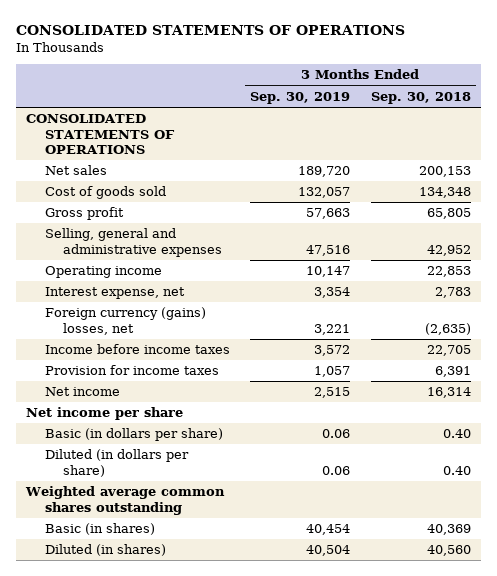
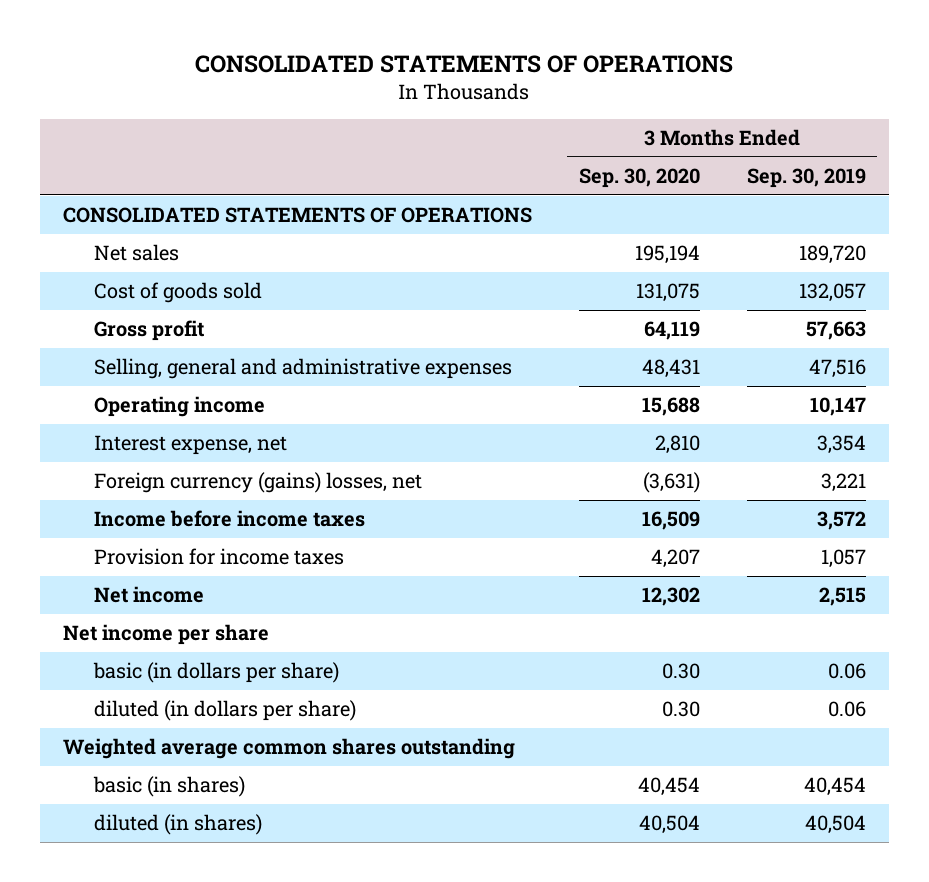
[370,91,471,104] Sep. 30, 2018 -> none
none -> [578,167,700,188] Sep. 30, 2020
[44,428,223,442] Basic (in dollars per share) -> [93,662,340,684] basic (in dollars per share)
[44,449,189,477] Diluted (in dollars per share) -> [94,700,357,722] diluted (in dollars per share)
[44,523,155,536] Basic (in shares) -> [93,776,246,798] basic (in shares)
[44,544,166,557] Diluted (in shares) -> [94,814,263,836] diluted (in shares)

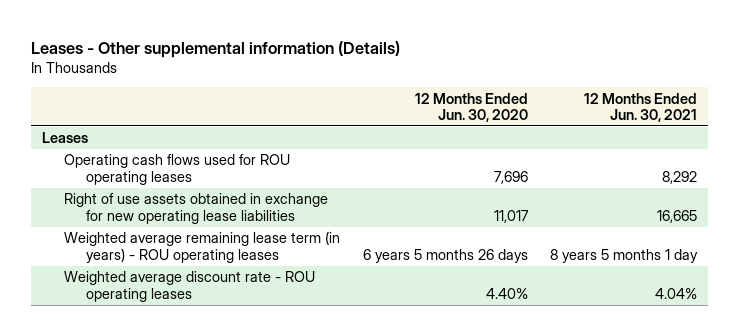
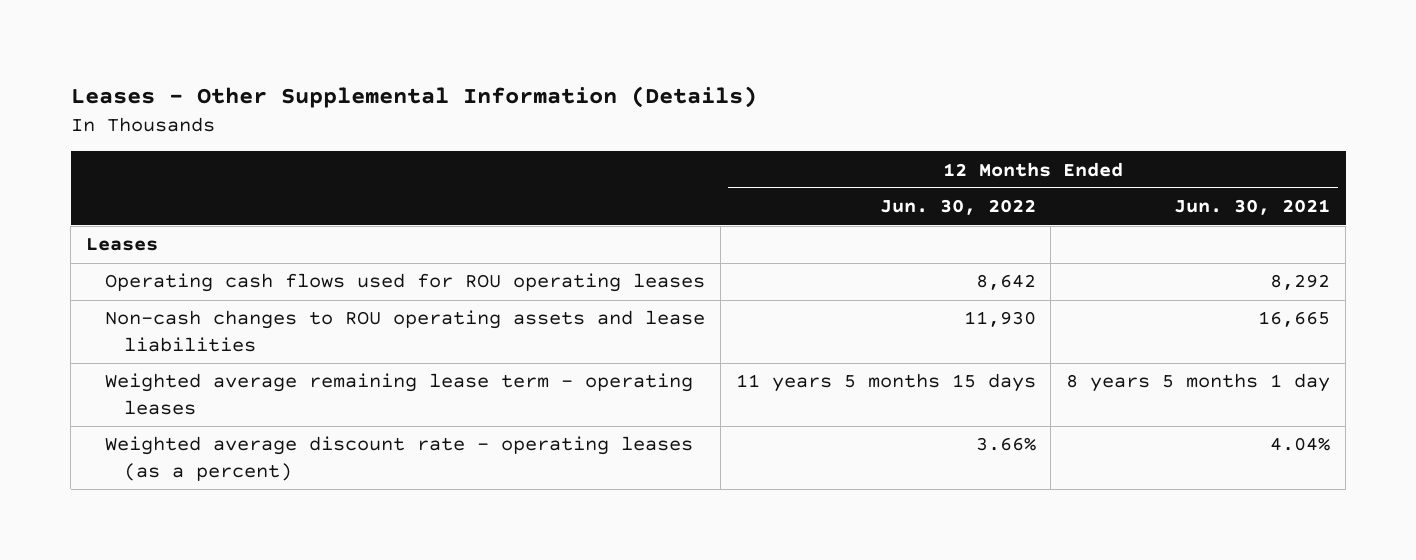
[31,40,401,58] Leases - Other supplemental information (Details) -> [70,85,757,108] Leases - Other Supplemental Information (Details)
[414,92,528,123] 12 Months Ended Jun. 30, 2020 -> none
none -> [879,199,1036,216] Jun. 30, 2022
[64,193,329,224] Right of use assets obtained in exchange for new operating lease liabilities -> [104,310,705,352] Non-cash changes to ROU operating assets and lease liabilities
[64,231,341,263] Weighted average remaining lease term (in years) - ROU operating leases -> [104,373,693,415] Weighted average remaining lease term - operating leases
[64,271,316,302] Weighted average discount rate - ROU operating leases -> [104,436,693,481] Weighted average discount rate - operating leases (as a percent)

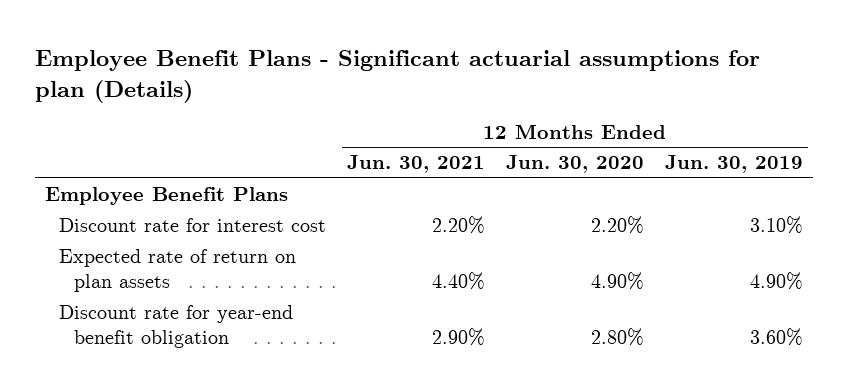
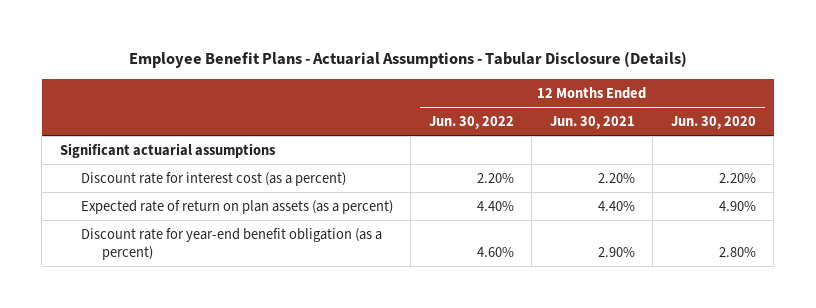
[34,49,760,103] Employee Benefit Plans - Significant actuarial assumptions for plan (Details) -> [128,51,687,69] Employee Benefit Plans - Actuarial Assumptions - Tabular Disclosure (Details)
[664,155,803,174] Jun. 30, 2019 -> none
none -> [428,115,514,129] Jun. 30, 2022
[45,187,289,206] Employee Benefit Plans -> none
none -> [59,142,276,158] Significant actuarial assumptions
[59,218,327,233] Discount rate for interest cost -> [80,171,346,186] Discount rate for interest cost (as a percent)
[59,249,297,293] Expected rate of return on plan assets -> [80,199,393,214] Expected rate of return on plan assets (as a percent)
[59,305,294,349] Discount rate for year-end benefit obligation -> [80,227,382,260] Discount rate for year-end benefit obligation (as a percent)

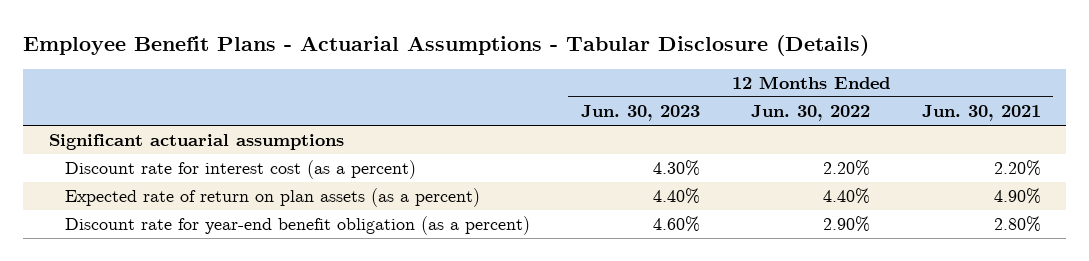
[670,115,756,129] Jun. 30, 2020 -> none
none -> [581,105,701,122] Jun. 30, 2023
[597,200,635,211] 4.40% -> [993,188,1041,205] 4.90%
[476,246,514,257] 4.60% -> [823,216,871,233] 2.90%
[597,246,635,257] 2.90% -> [993,216,1041,233] 2.80%

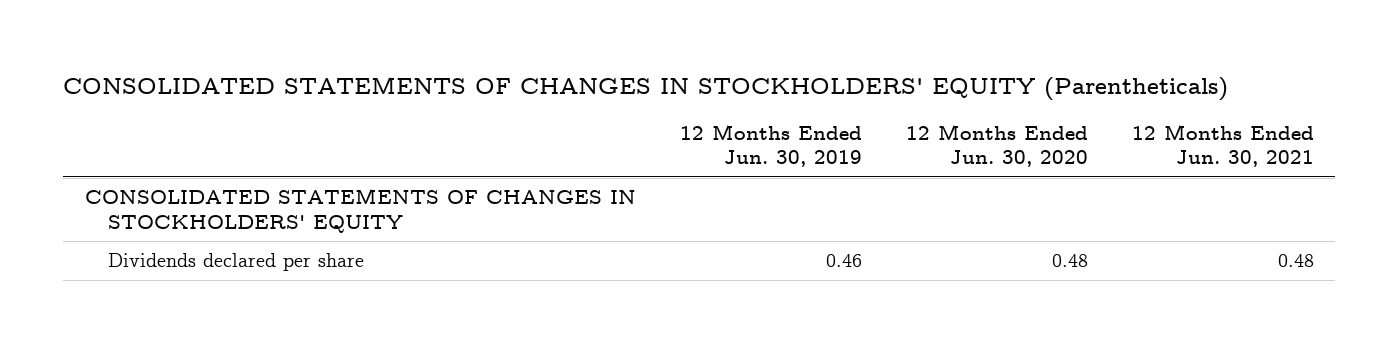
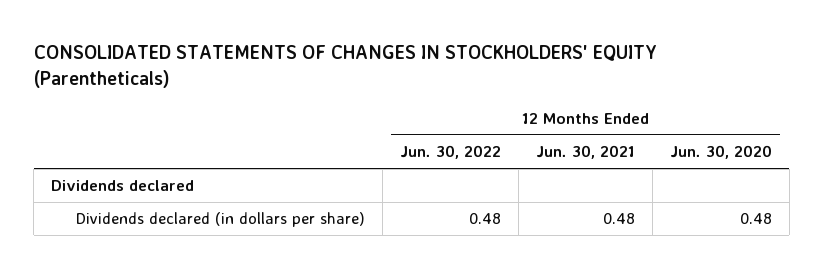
[679,123,862,167] 12 Months Ended Jun. 30, 2019 -> none
none -> [400,144,502,159] Jun. 30, 2022
[85,188,637,233] CONSOLIDATED STATEMENTS OF CHANGES IN STOCKHOLDERS' EQUITY -> none
none -> [51,180,195,192] Dividends declared
[108,253,365,272] Dividends declared per share -> [76,212,366,228] Dividends declared (in dollars per share)

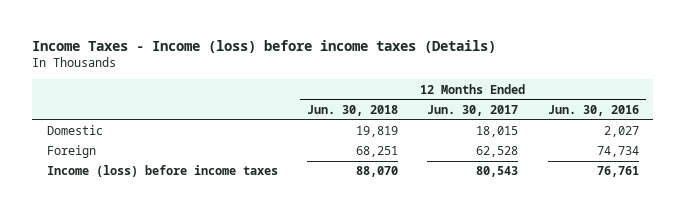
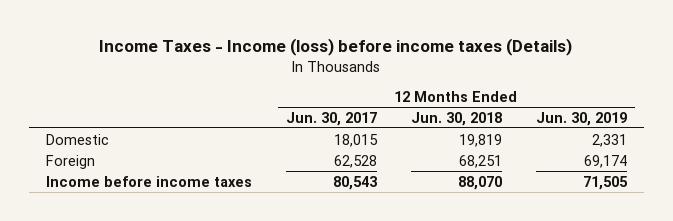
[547,104,639,116] Jun. 30, 2016 -> none
none -> [535,111,627,126] Jun. 30, 2019
[46,165,278,178] Income (loss) before income taxes -> [46,175,253,187] Income before income taxes

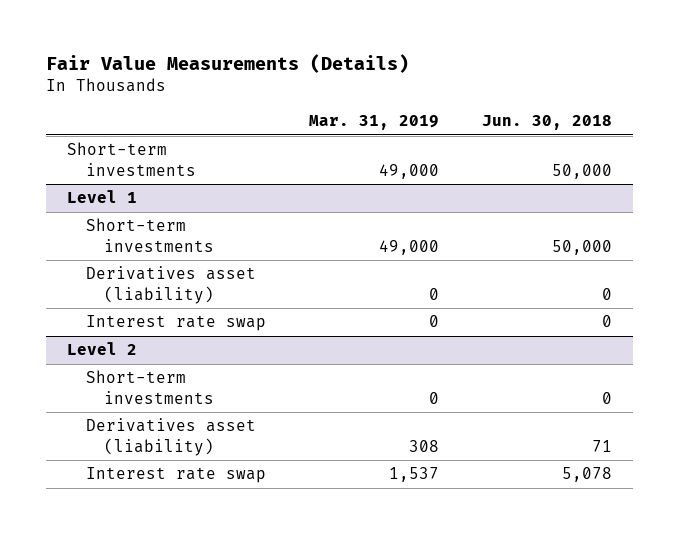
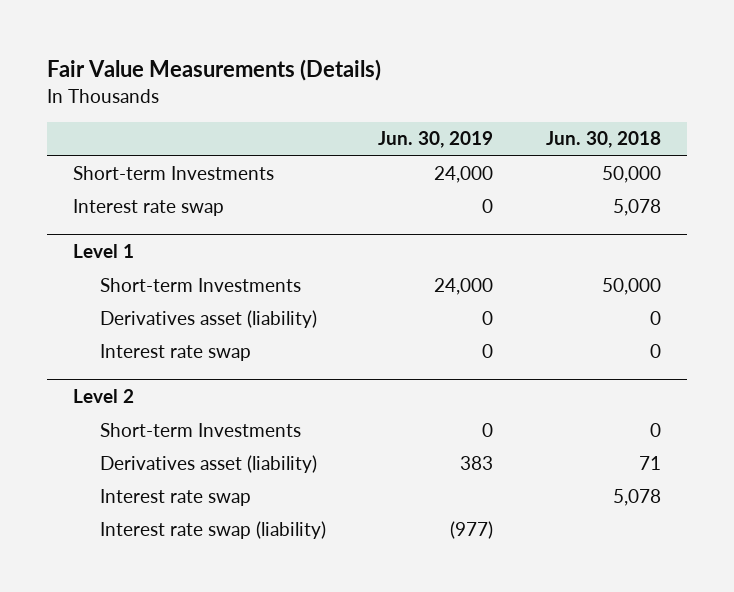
[308,115,439,131] Mar. 31, 2019 -> none
none -> [378,131,494,149] Jun. 30, 2019
[67,142,196,176] Short-term investments -> [73,165,275,180] Short-term Investments
none -> [73,198,225,216] Interest rate swap
[85,218,215,252] Short-term investments -> [100,277,302,292] Short-term Investments
[85,370,215,404] Short-term investments -> [100,422,302,437] Short-term Investments
none -> [100,520,327,539] Interest rate swap (liability)

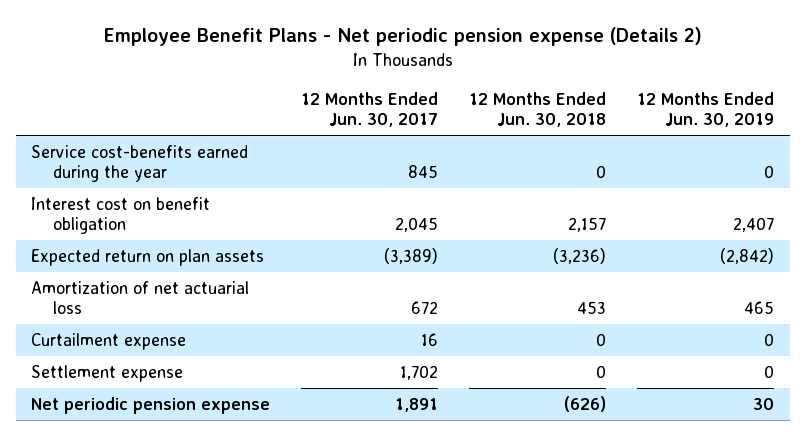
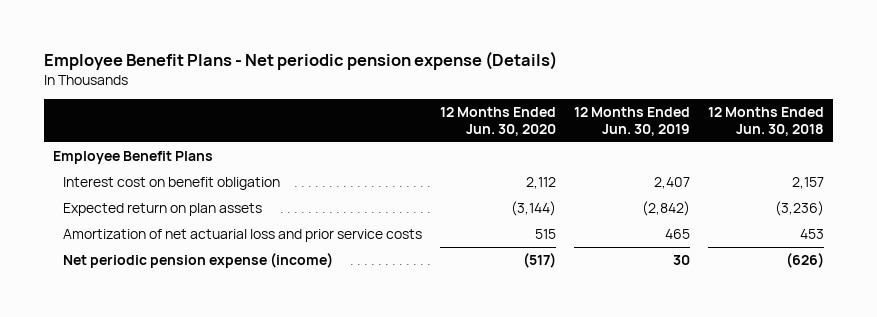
[103,27,702,47] Employee Benefit Plans - Net periodic pension expense (Details 2) -> [43,50,557,70] Employee Benefit Plans - Net periodic pension expense (Details)
[301,91,439,127] 12 Months Ended Jun. 30, 2017 -> none
none -> [440,107,557,137] 12 Months Ended Jun. 30, 2020
[31,144,249,182] Service cost-benefits earned during the year -> none
none -> [52,150,213,164] Employee Benefit Plans
[31,332,187,350] Curtailment expense -> none
[31,364,184,382] Settlement expense -> none
[31,280,250,314] Amortization of net actuarial loss -> [63,228,423,242] Amortization of net actuarial loss and prior service costs
[31,396,271,414] Net periodic pension expense -> [63,252,334,268] Net periodic pension expense (income)

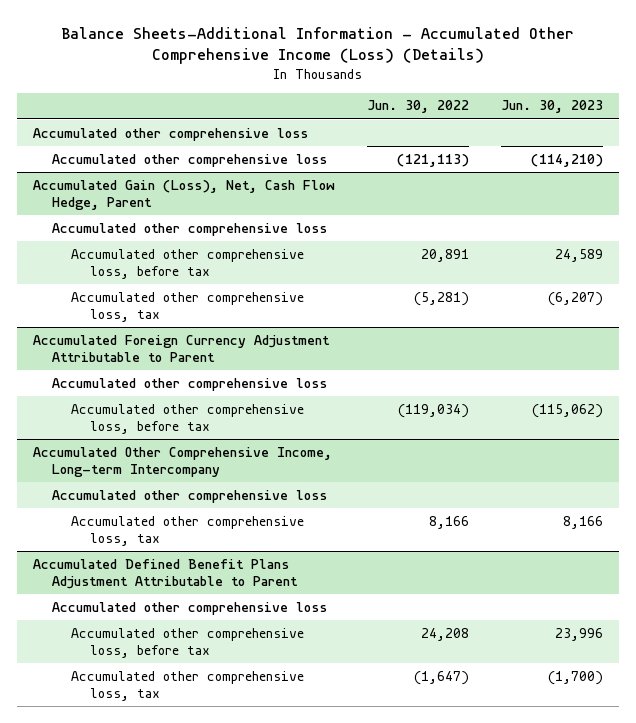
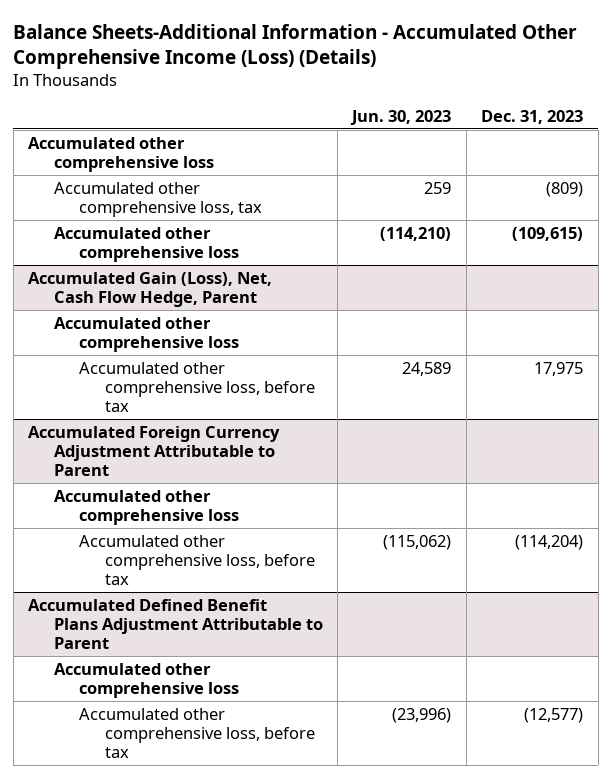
[367,100,470,114] Jun. 30, 2022 -> none
none -> [481,109,584,124] Dec. 31, 2023
none -> [53,181,263,218] Accumulated other comprehensive loss, tax
[71,291,305,322] Accumulated other comprehensive loss, tax -> none
[33,446,333,477] Accumulated Other Comprehensive Income, Long-term Intercompany -> none
[52,489,328,503] Accumulated other comprehensive loss -> none
[71,515,305,546] Accumulated other comprehensive loss, tax -> none
[71,670,305,701] Accumulated other comprehensive loss, tax -> none
[555,627,604,641] 23,996 -> [392,707,452,723] (23,996)

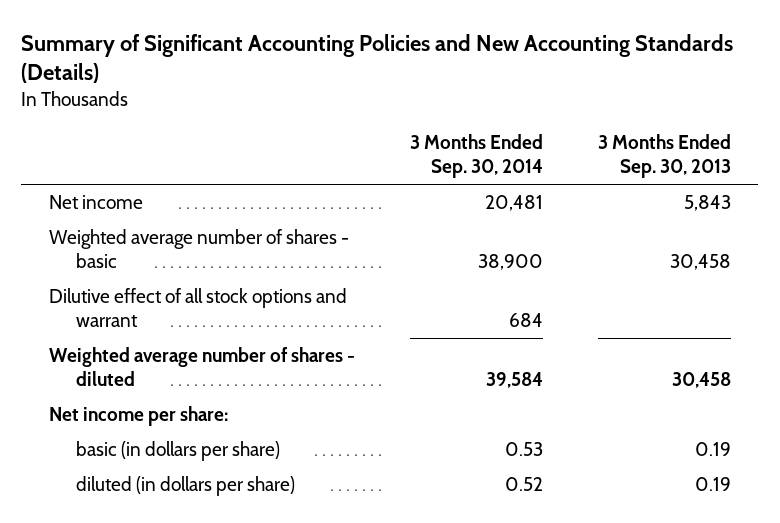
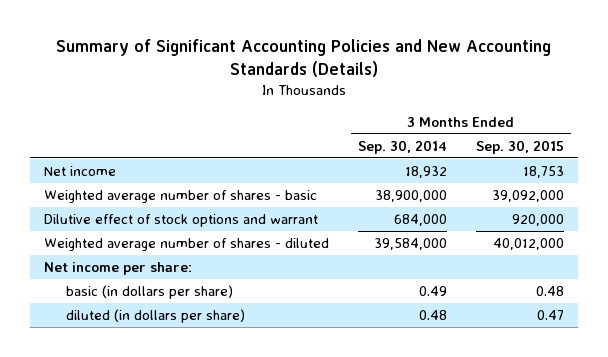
[597,134,731,179] 3 Months Ended Sep. 30, 2013 -> none
none -> [476,139,565,154] Sep. 30, 2015
[484,195,543,212] 20,481 -> [405,165,448,178] 18,932
[477,254,543,271] 38,900 -> [375,189,448,202] 38,900,000
[48,288,347,328] Dilutive effect of all stock options and warrant -> [44,213,319,227] Dilutive effect of stock options and warrant
[508,313,543,328] 684 -> [394,213,448,226] 684,000
[485,372,543,389] 39,584 -> [374,237,448,250] 39,584,000
[504,442,543,457] 0.53 -> [419,285,448,296] 0.49
[504,477,543,492] 0.52 -> [419,309,448,320] 0.48

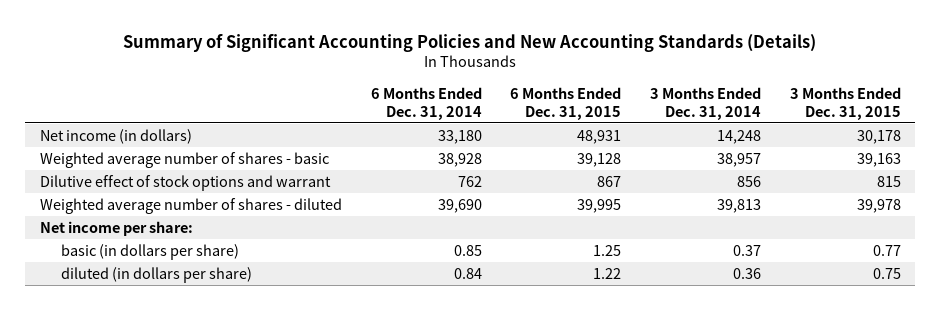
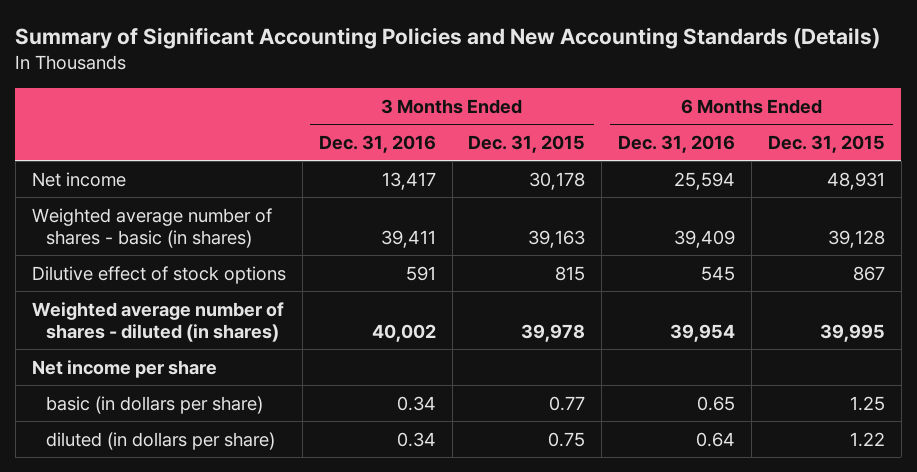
[370,86,482,120] 6 Months Ended Dec. 31, 2014 -> none
[650,86,762,120] 3 Months Ended Dec. 31, 2014 -> none
none -> [318,134,436,153] Dec. 31, 2016
none -> [618,134,736,153] Dec. 31, 2016
[39,128,192,144] Net income (in dollars) -> [31,171,126,187] Net income
[39,151,329,168] Weighted average number of shares - basic -> [31,207,272,248] Weighted average number of shares - basic (in shares)
[39,174,331,191] Dilutive effect of stock options and warrant -> [31,265,286,284] Dilutive effect of stock options
[39,197,342,214] Weighted average number of shares - diluted -> [31,301,284,342] Weighted average number of shares - diluted (in shares)
[39,220,193,236] Net income per share: -> [31,359,217,378] Net income per share

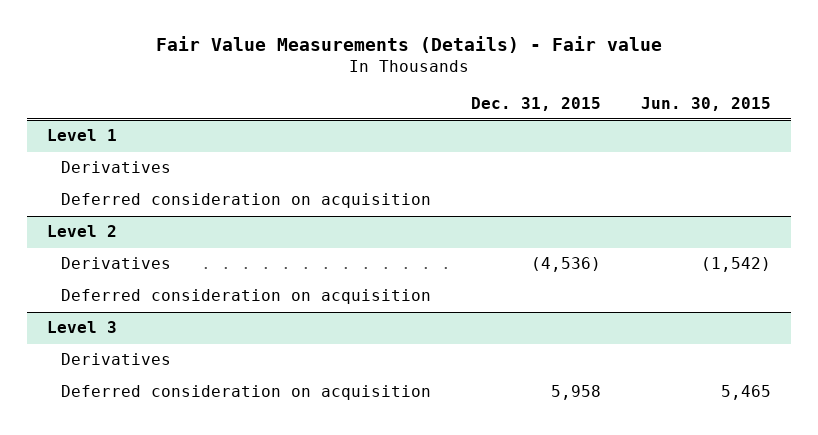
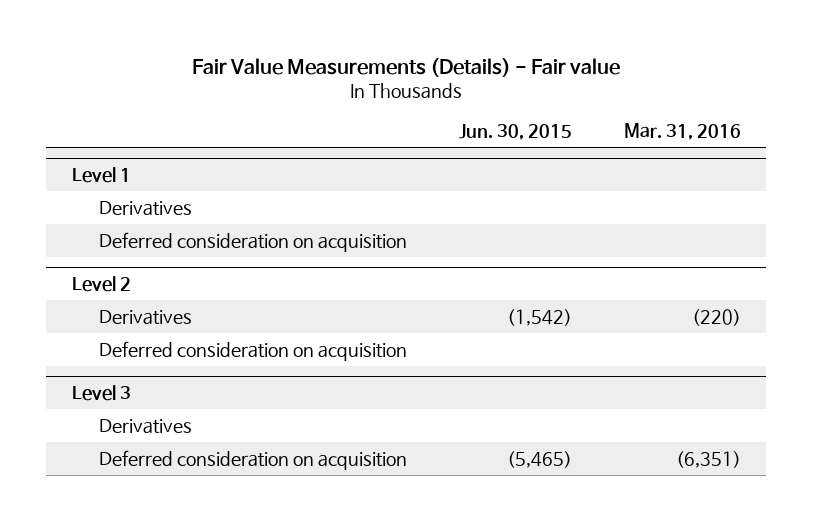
[471,96,602,111] Dec. 31, 2015 -> none
none -> [623,123,741,141] Mar. 31, 2016
[721,385,772,401] 5,465 -> [507,450,573,468] (5,465)

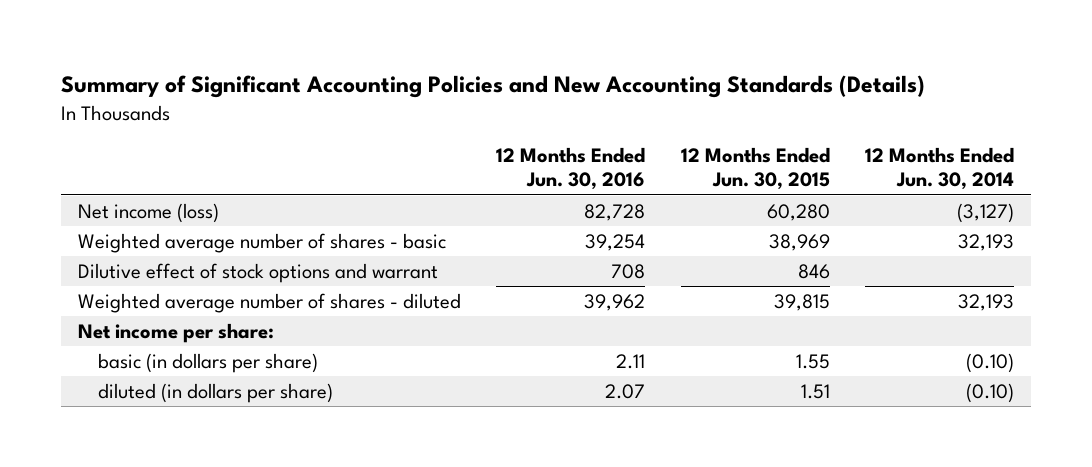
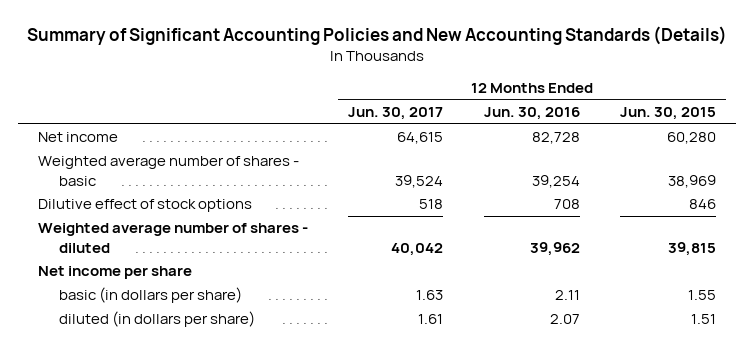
[864,147,1014,191] 12 Months Ended Jun. 30, 2014 -> none
none -> [348,107,444,121] Jun. 30, 2017
[78,202,220,223] Net income (loss) -> [38,132,119,143] Net income
[78,262,439,283] Dilutive effect of stock options and warrant -> [38,199,253,213] Dilutive effect of stock options
[78,322,275,343] Net income per share: -> [38,266,193,280] Net income per share

